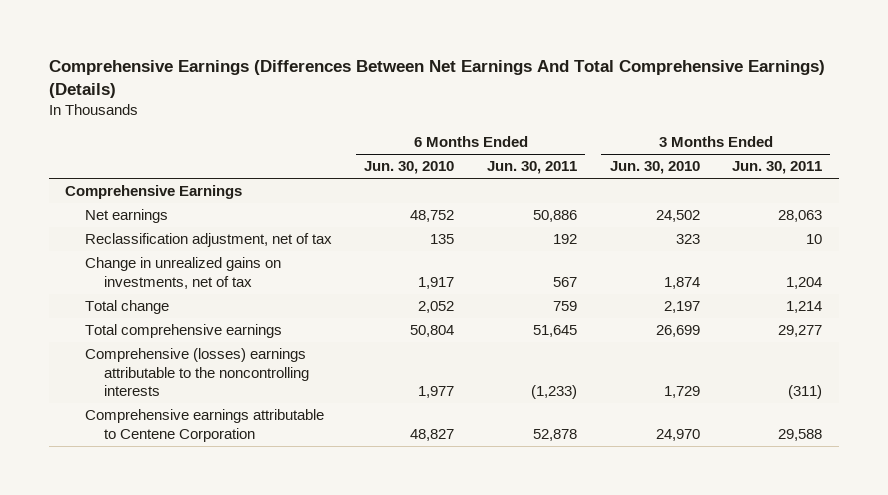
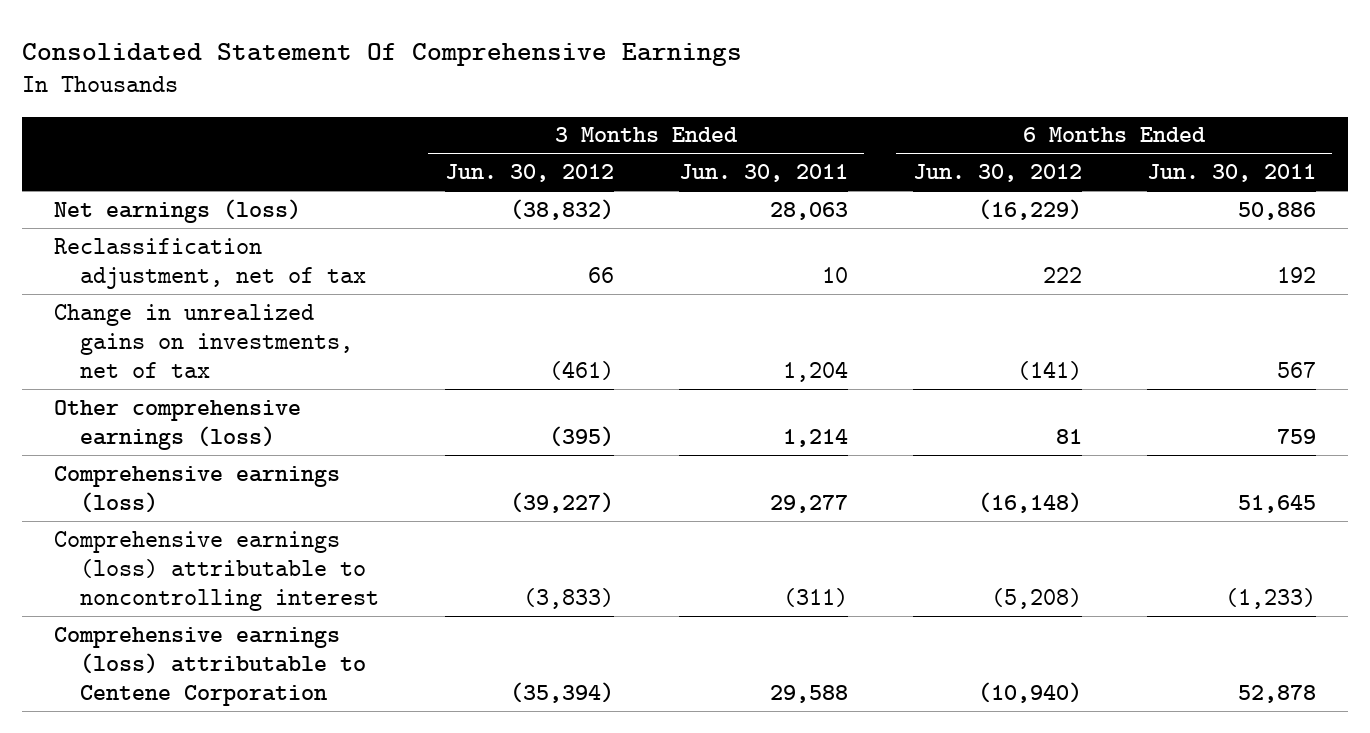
[49,59,826,98] Comprehensive Earnings (Differences Between Net Earnings And Total Comprehensive Earnings) (Details) -> [21,42,742,66] Consolidated Statement Of Comprehensive Earnings
[364,161,455,175] Jun. 30, 2010 -> none
[609,161,700,175] Jun. 30, 2010 -> none
none -> [444,164,614,183] Jun. 30, 2012
none -> [912,164,1082,183] Jun. 30, 2012
[65,185,243,200] Comprehensive Earnings -> none
[84,209,168,224] Net earnings -> [54,198,302,223] Net earnings (loss)
[84,300,169,315] Total change -> [54,399,302,450] Other comprehensive earnings (loss)
[84,324,282,339] Total comprehensive earnings -> [54,465,341,513] Comprehensive earnings (loss)
[84,348,309,396] Comprehensive (losses) earnings attributable to the noncontrolling interests -> [54,530,380,612] Comprehensive earnings (loss) attributable to noncontrolling interest
[84,409,324,442] Comprehensive earnings attributable to Centene Corporation -> [54,626,367,707] Comprehensive earnings (loss) attributable to Centene Corporation

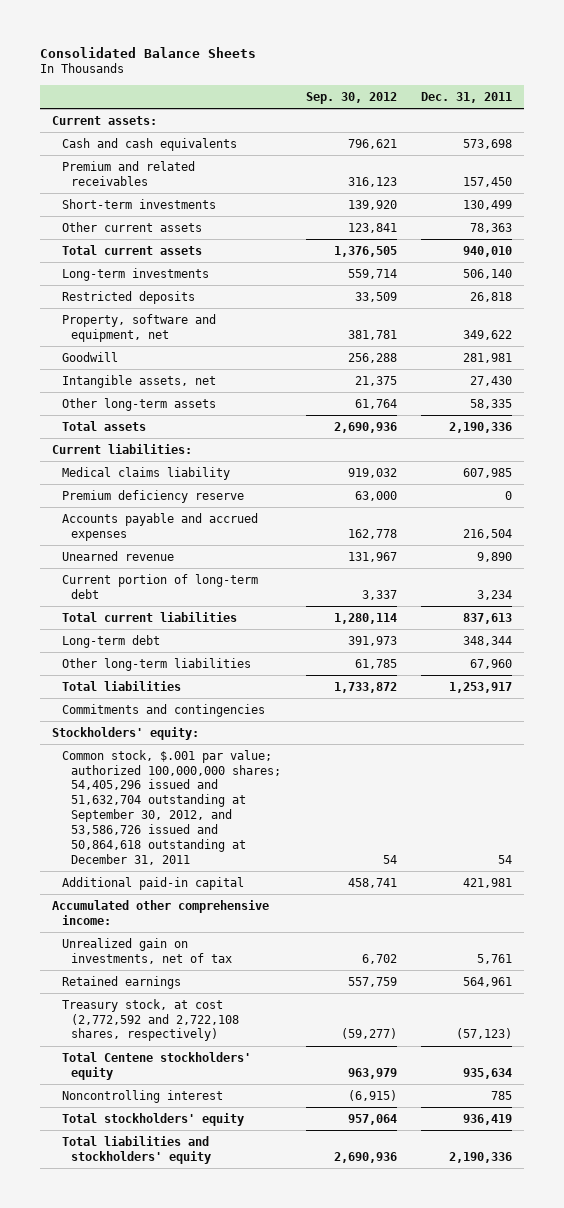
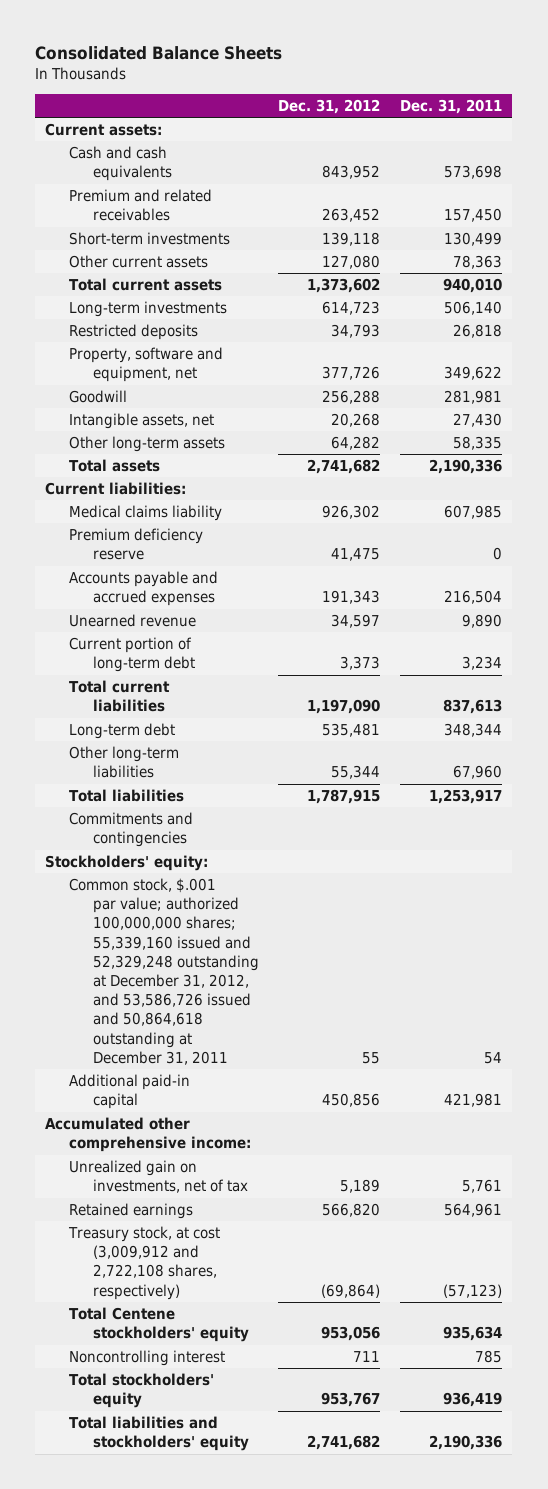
[305,91,397,104] Sep. 30, 2012 -> none
none -> [278,99,381,115] Dec. 31, 2012
[61,749,282,865] Common stock, $.001 par value; authorized 100,000,000 shares; 54,405,296 issued and 51,632,704 outstanding at September 30, 2012, and 53,586,726 issued and 50,864,618 outstanding at December 31, 2011 -> [68,878,259,1065] Common stock, $.001 par value; authorized 100,000,000 shares; 55,339,160 issued and 52,329,248 outstanding at December 31, 2012, and 53,586,726 issued and 50,864,618 outstanding at December 31, 2011
[61,998,240,1042] Treasury stock, at cost (2,772,592 and 2,722,108 shares, respectively) -> [67,1226,220,1300] Treasury stock, at cost (3,009,912 and 2,722,108 shares, respectively)

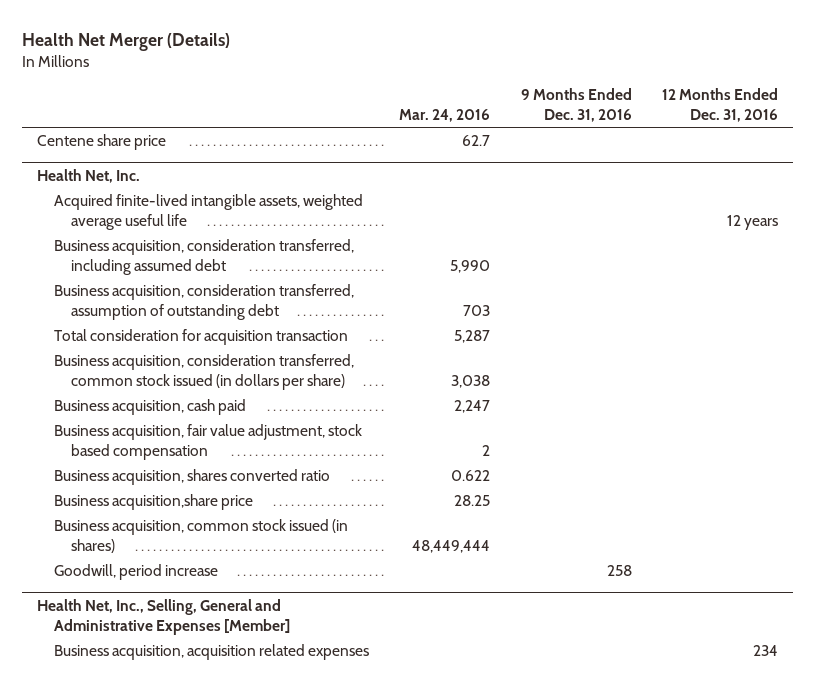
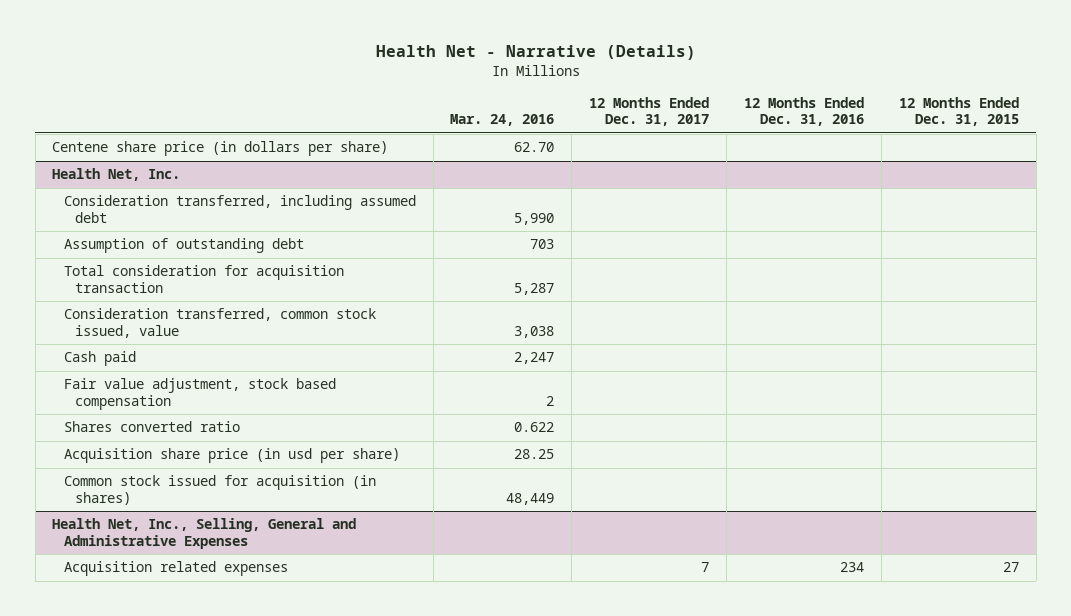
[22,32,231,51] Health Net Merger (Details) -> [375,44,696,60] Health Net - Narrative (Details)
[520,88,632,123] 9 Months Ended Dec. 31, 2016 -> none
none -> [589,97,710,127] 12 Months Ended Dec. 31, 2017
none -> [898,97,1019,127] 12 Months Ended Dec. 31, 2015
[37,134,167,151] Centene share price -> [52,141,389,157] Centene share price (in dollars per share)
[462,135,491,147] 62.7 -> [514,142,555,153] 62.70
[54,194,364,230] Acquired finite-lived intangible assets, weighted average useful life -> none
[54,239,355,275] Business acquisition, consideration transferred, including assumed debt -> [63,195,416,223] Consideration transferred, including assumed debt
[54,284,355,320] Business acquisition, consideration transferred, assumption of outstanding debt -> [63,238,304,254] Assumption of outstanding debt
[54,564,219,581] Goodwill, period increase -> none
[54,354,355,390] Business acquisition, consideration transferred, common stock issued (in dollars per share) -> [63,308,376,338] Consideration transferred, common stock issued, value
[54,399,247,416] Business acquisition, cash paid -> [63,351,136,367] Cash paid
[54,424,363,460] Business acquisition, fair value adjustment, stock based compensation -> [63,378,336,410] Fair value adjustment, stock based compensation
[54,469,331,486] Business acquisition, shares converted ratio -> [63,421,240,433] Shares converted ratio
[54,494,254,511] Business acquisition,share price -> [63,448,400,464] Acquisition share price (in usd per share)
[54,519,349,553] Business acquisition, common stock issued (in shares) -> [63,475,376,505] Common stock issued for acquisition (in shares)
[412,539,491,553] 48,449,444 -> [506,492,555,505] 48,449
[37,598,291,635] Health Net, Inc., Selling, General and Administrative Expenses [Member] -> [52,518,357,549] Health Net, Inc., Selling, General and Administrative Expenses
[54,644,370,661] Business acquisition, acquisition related expenses -> [63,561,288,577] Acquisition related expenses

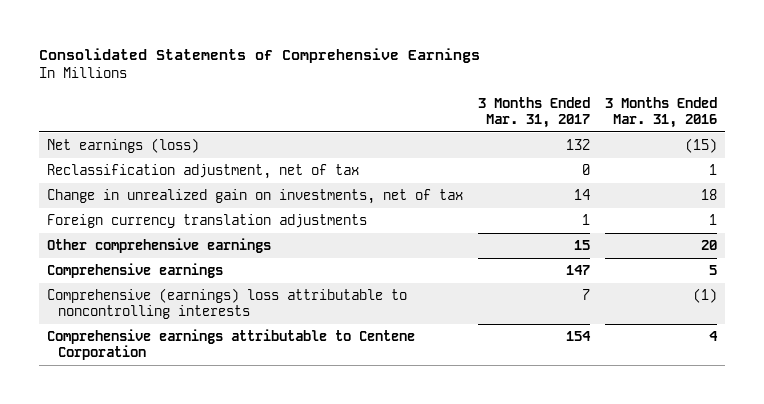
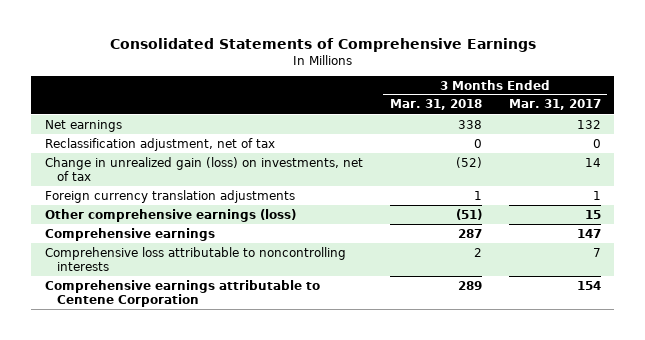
[605,96,718,129] 3 Months Ended Mar. 31, 2016 -> none
none -> [389,99,482,111] Mar. 31, 2018
[46,137,199,153] Net earnings (loss) -> [44,119,122,132] Net earnings
[46,188,463,204] Change in unrealized gain on investments, net of tax -> [44,156,363,182] Change in unrealized gain (loss) on investments, net of tax
[46,237,271,253] Other comprehensive earnings -> [44,208,296,222] Other comprehensive earnings (loss)
[46,287,407,320] Comprehensive (earnings) loss attributable to noncontrolling interests -> [44,246,346,272] Comprehensive loss attributable to noncontrolling interests

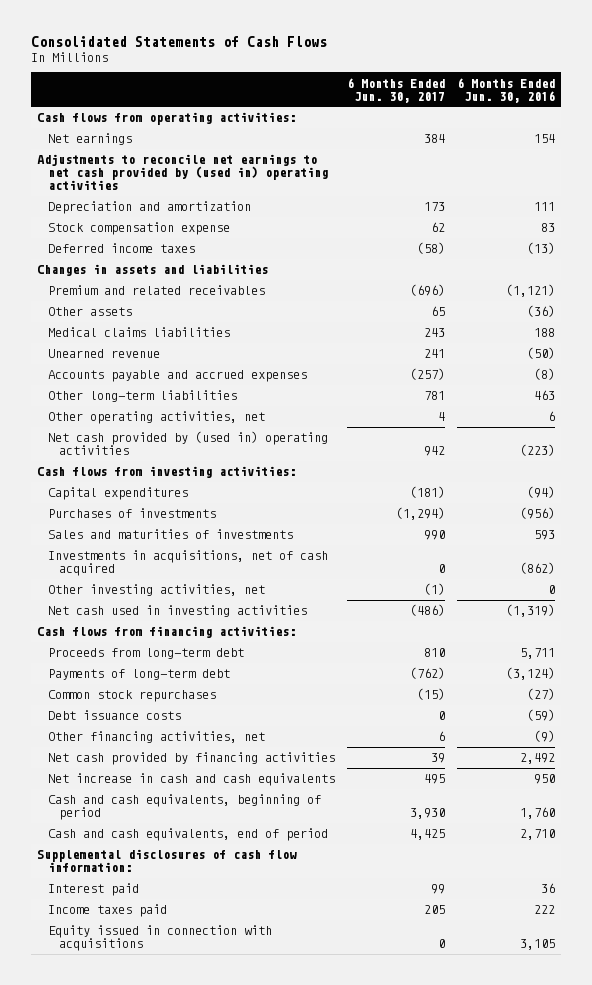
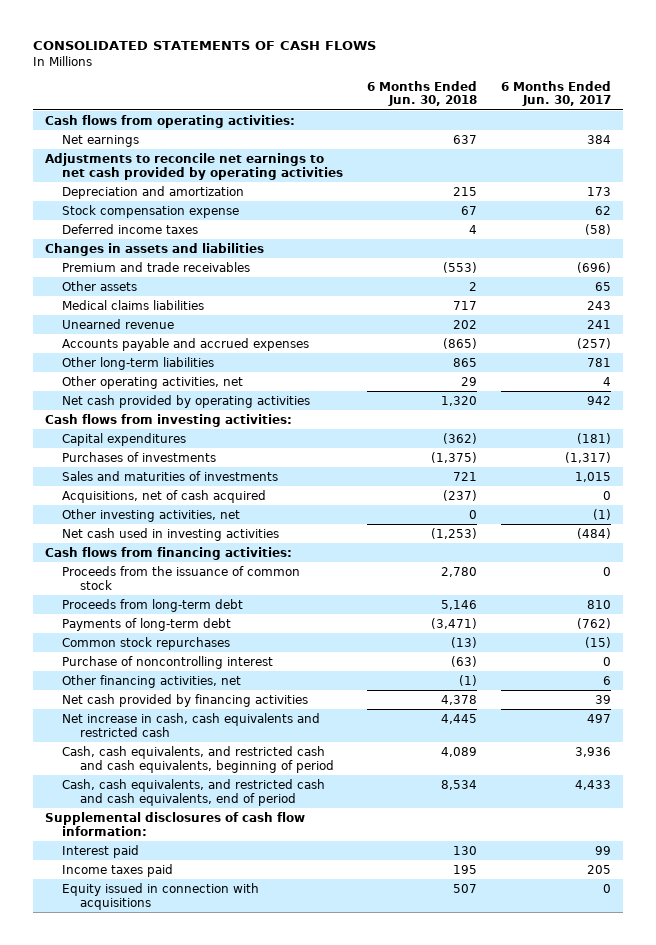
[30,36,327,48] Consolidated Statements of Cash Flows -> [32,41,376,51] CONSOLIDATED STATEMENTS OF CASH FLOWS
[456,77,555,103] 6 Months Ended Jun. 30, 2016 -> none
none -> [367,80,478,107] 6 Months Ended Jun. 30, 2018
[36,154,329,191] Adjustments to reconcile net earnings to net cash provided by (used in) operating activities -> [44,152,344,180] Adjustments to reconcile net earnings to net cash provided by operating activities
[48,285,266,296] Premium and related receivables -> [62,261,251,272] Premium and trade receivables
[48,431,329,456] Net cash provided by (used in) operating activities -> [62,394,311,408] Net cash provided by operating activities
[396,507,446,521] (1,294) -> [565,451,612,463] (1,317)
[424,530,446,541] 990 -> [575,471,612,482] 1,015
[48,550,329,577] Investments in acquisitions, net of cash acquired -> [62,489,267,503] Acquisitions, net of cash acquired
[410,604,446,617] (486) -> [577,527,612,539] (484)
none -> [62,565,301,590] Proceeds from the issuance of common stock
[48,710,182,721] Debt issuance costs -> none
none -> [62,655,274,669] Purchase of noncontrolling interest
[48,773,336,787] Net increase in cash and cash equivalents -> [62,712,321,737] Net increase in cash, cash equivalents and restricted cash
[424,774,446,785] 495 -> [587,713,612,723] 497
[48,794,322,821] Cash and cash equivalents, beginning of period -> [62,745,334,773] Cash, cash equivalents, and restricted cash and cash equivalents, beginning of period
[410,808,446,820] 3,930 -> [575,746,612,757] 3,936
[48,828,329,842] Cash and cash equivalents, end of period -> [62,778,326,806] Cash, cash equivalents, and restricted cash and cash equivalents, end of period
[410,829,446,841] 4,425 -> [575,779,612,790] 4,433

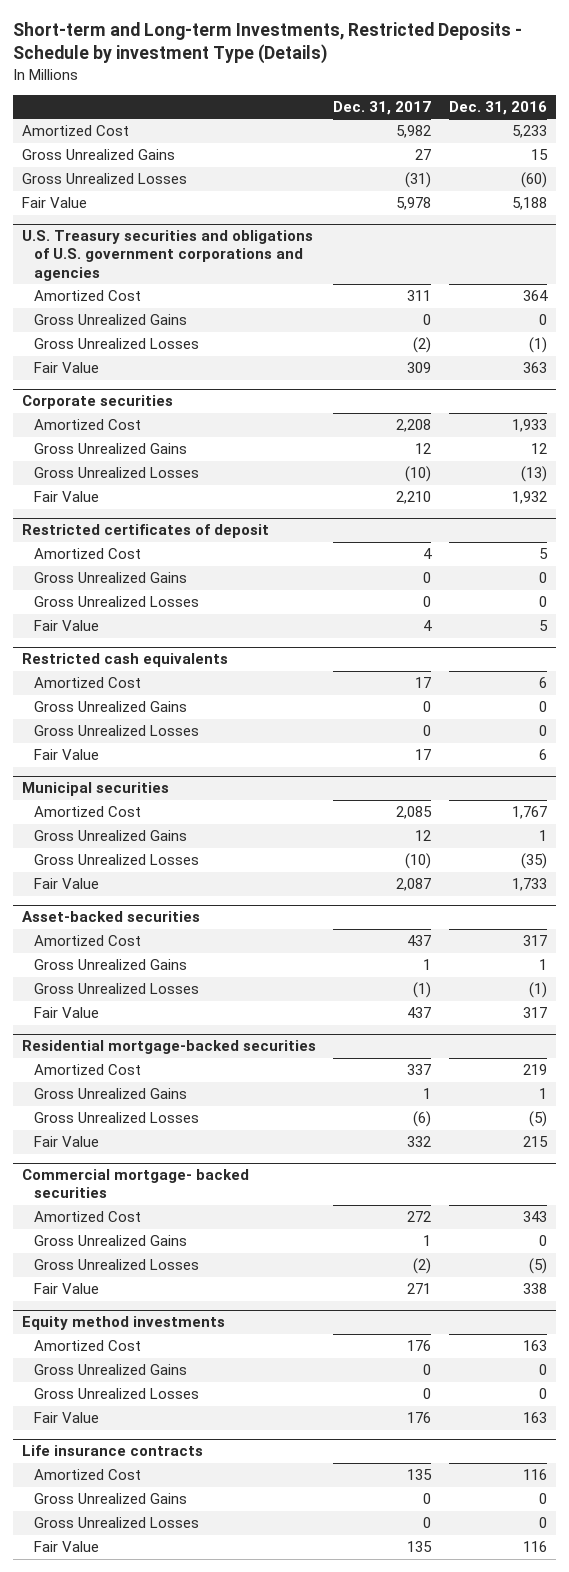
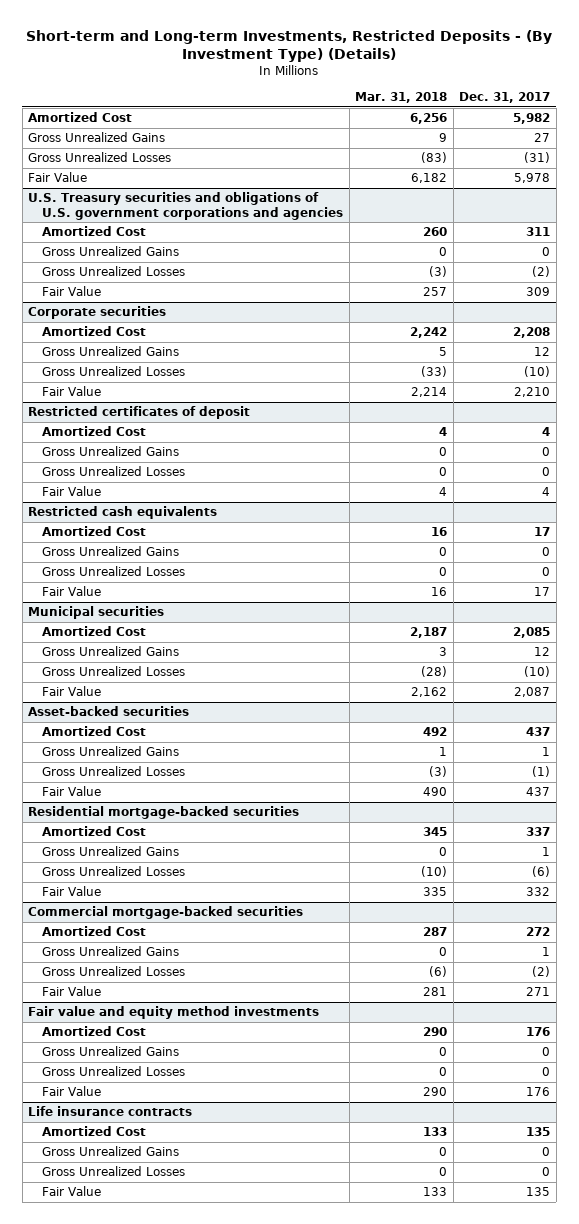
[12,22,522,65] Short-term and Long-term Investments, Restricted Deposits - Schedule by investment Type (Details) -> [26,29,553,63] Short-term and Long-term Investments, Restricted Deposits - (By Investment Type) (Details)
[449,100,548,115] Dec. 31, 2016 -> none
none -> [355,92,448,104] Mar. 31, 2018
[21,1169,249,1199] Commercial mortgage- backed securities -> [28,906,304,920] Commercial mortgage-backed securities
[21,1316,225,1331] Equity method investments -> [28,1006,320,1020] Fair value and equity method investments

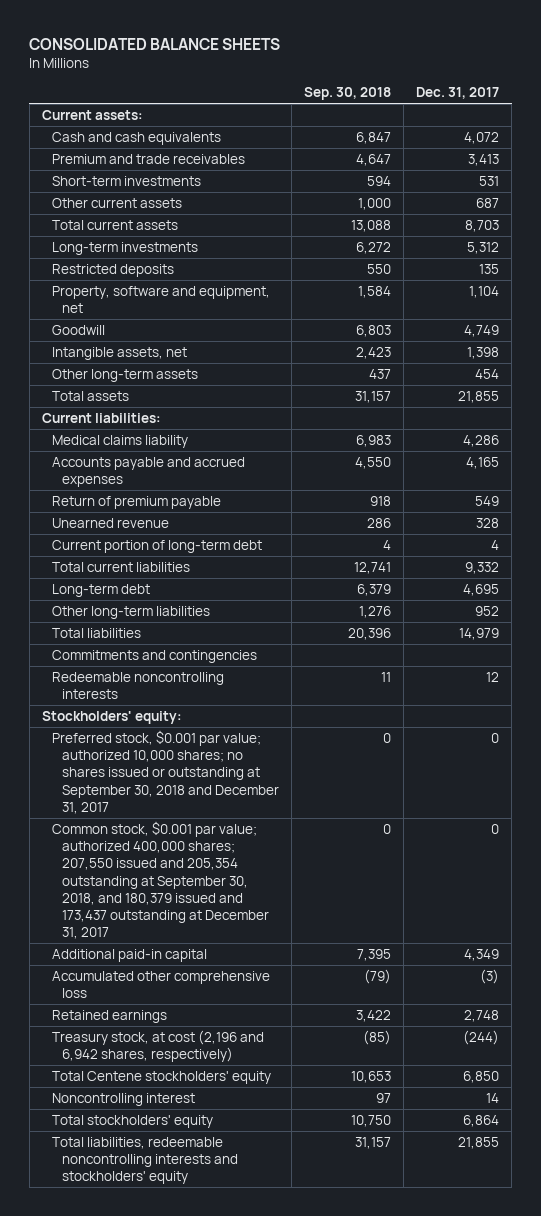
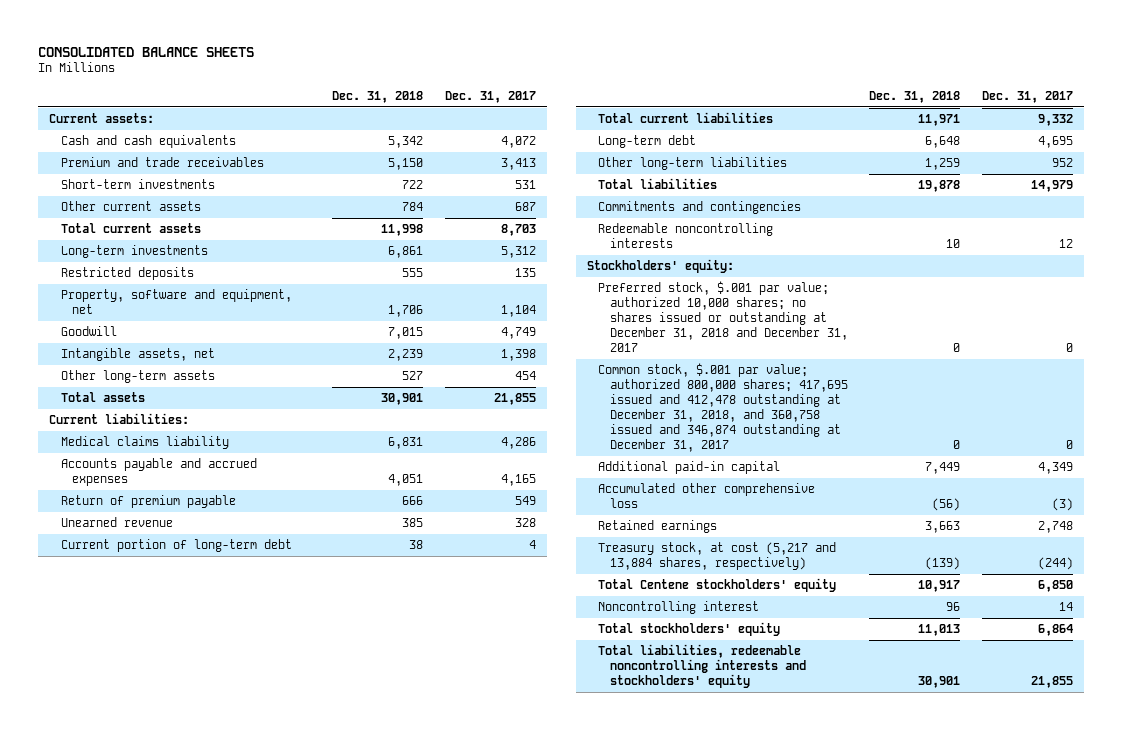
[304,87,392,101] Sep. 30, 2018 -> none
none -> [331,90,423,103] Dec. 31, 2018
[52,729,280,814] Preferred stock, $0.001 par value; authorized 10,000 shares; no shares issued or outstanding at September 30, 2018 and December 31, 2017 -> [598,281,848,353] Preferred stock, $.001 par value; authorized 10,000 shares; no shares issued or outstanding at December 31, 2018 and December 31, 2017
[52,820,270,940] Common stock, $0.001 par value; authorized 400,000 shares; 207,550 issued and 205,354 outstanding at September 30, 2018, and 180,379 issued and 173,437 outstanding at December 31, 2017 -> [598,363,848,453] Common stock, $.001 par value; authorized 800,000 shares; 417,695 issued and 412,478 outstanding at December 31, 2018, and 360,758 issued and 346,874 outstanding at December 31, 2017
[52,1029,265,1063] Treasury stock, at cost (2,196 and 6,942 shares, respectively) -> [598,542,837,571] Treasury stock, at cost (5,217 and 13,884 shares, respectively)

